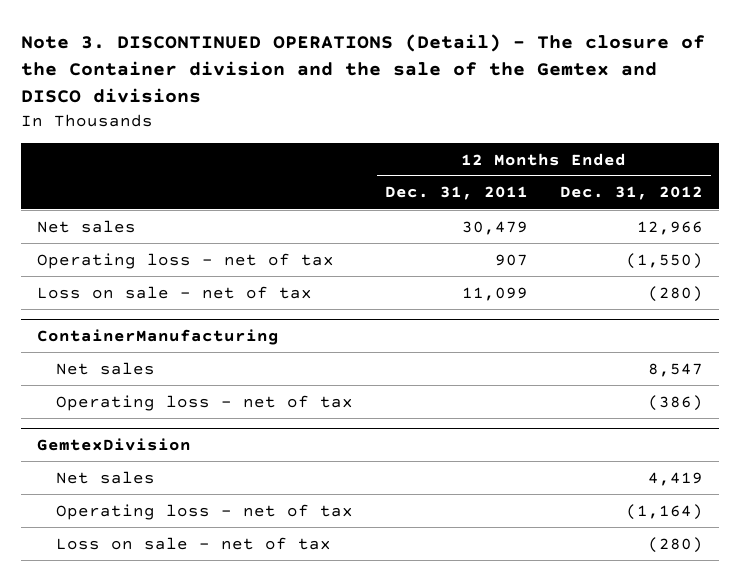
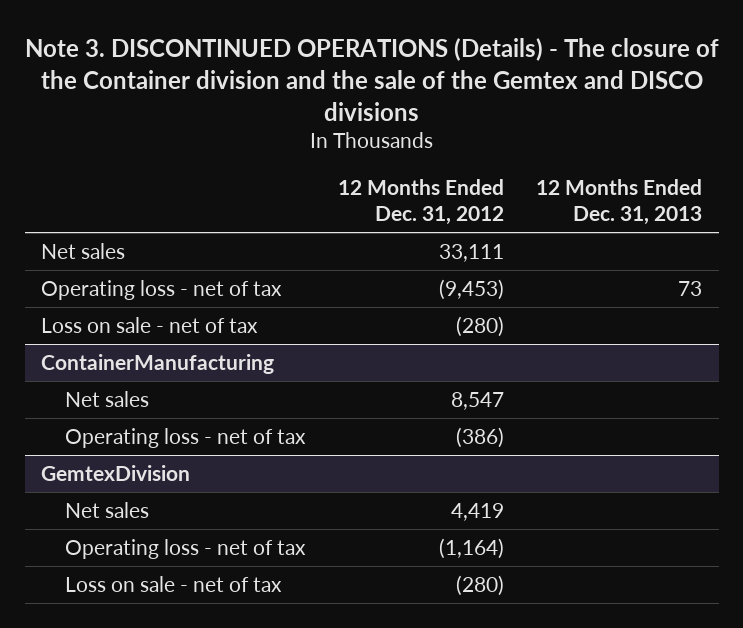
[20,33,705,104] Note 3. DISCONTINUED OPERATIONS (Detail) - The closure of the Container division and the sale of the Gemtex and DISCO divisions -> [24,37,719,121] Note 3. DISCONTINUED OPERATIONS (Details) - The closure of the Container division and the sale of the Gemtex and DISCO divisions
[384,186,528,201] Dec. 31, 2011 -> none
none -> [536,179,703,226] 12 Months Ended Dec. 31, 2013
[636,220,703,235] 12,966 -> [438,243,504,262] 33,111
[625,252,703,269] (1,550) -> [438,278,504,300] (9,453)

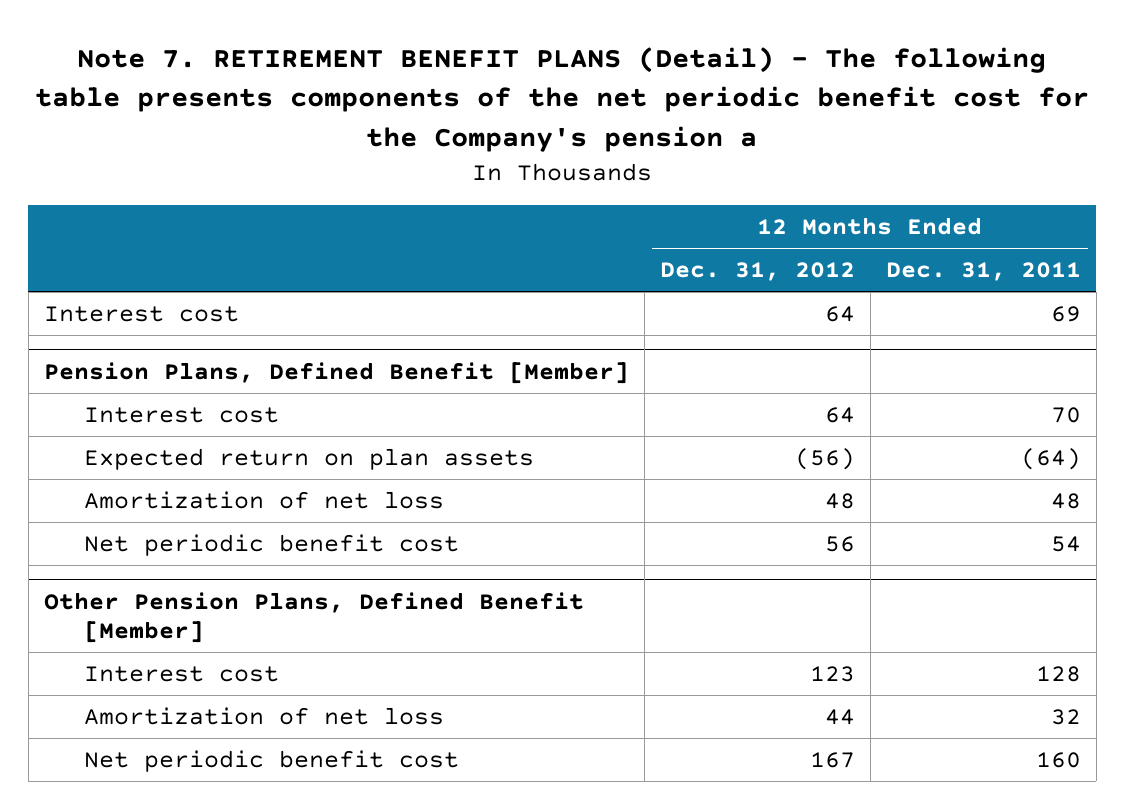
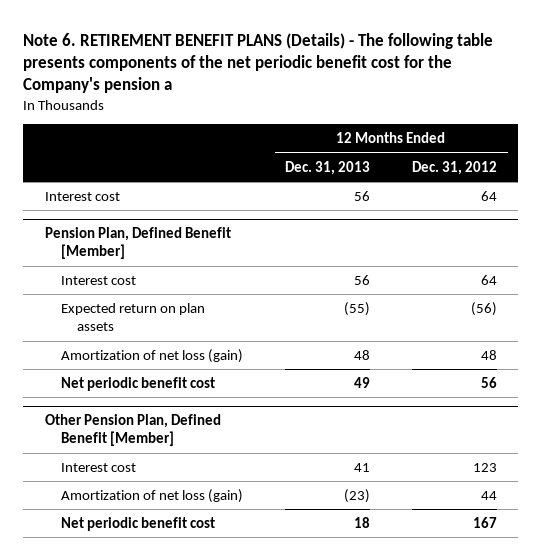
[35,47,1090,152] Note 7. RETIREMENT BENEFIT PLANS (Detail) - The following table presents components of the net periodic benefit cost for the Company's pension a -> [23,32,494,94] Note 6. RETIREMENT BENEFIT PLANS (Details) - The following table presents components of the net periodic benefit cost for the Company's pension a
[885,262,1081,282] Dec. 31, 2011 -> none
none -> [285,160,371,175] Dec. 31, 2013
[43,361,629,384] Pension Plans, Defined Benefit [Member] -> [44,227,231,260] Pension Plan, Defined Benefit [Member]
[83,491,444,510] Amortization of net loss -> [60,348,243,363] Amortization of net loss (gain)
[43,591,584,644] Other Pension Plans, Defined Benefit [Member] -> [44,414,221,447] Other Pension Plan, Defined Benefit [Member]
[83,707,444,726] Amortization of net loss -> [60,488,243,503] Amortization of net loss (gain)

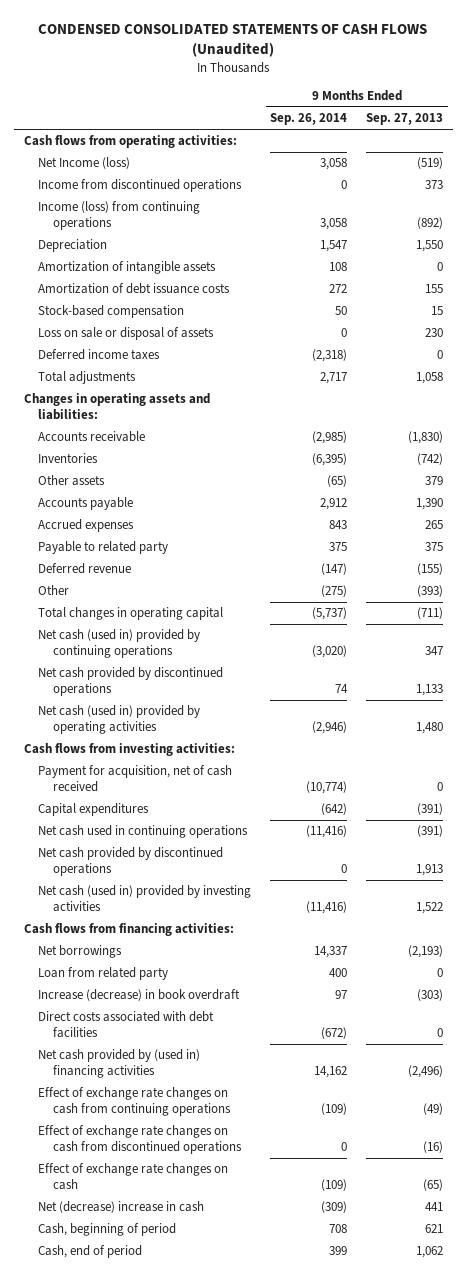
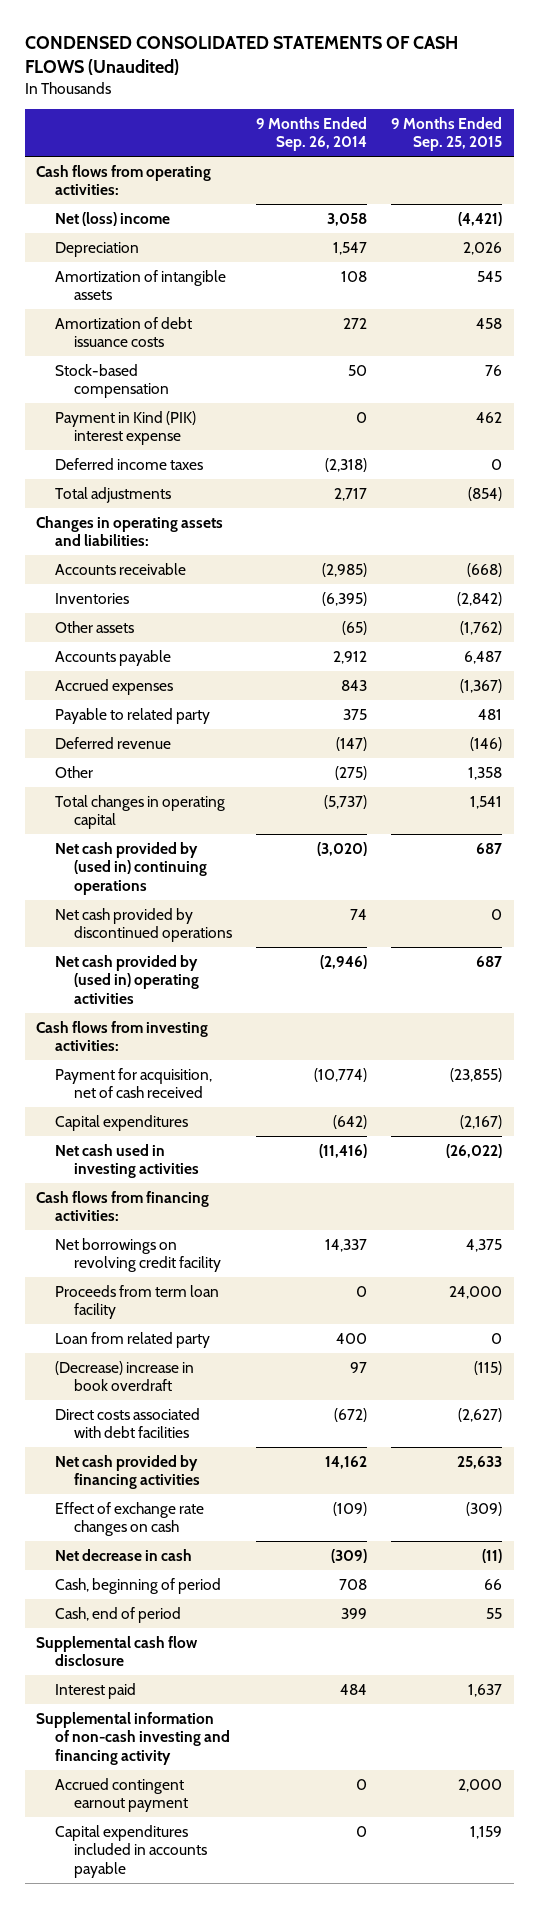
[366,113,444,126] Sep. 27, 2013 -> none
none -> [390,116,502,152] 9 Months Ended Sep. 25, 2015
[38,179,243,193] Income from discontinued operations -> none
[38,201,201,231] Income (loss) from continuing operations -> none
[38,157,131,170] Net Income (loss) -> [55,211,171,226] Net (loss) income
[38,327,215,341] Loss on sale or disposal of assets -> none
none -> [55,410,197,446] Payment in Kind (PIK) interest expense
[38,629,201,659] Net cash (used in) provided by continuing operations -> [55,841,208,895] Net cash provided by (used in) continuing operations
[38,705,201,735] Net cash (used in) provided by operating activities -> [55,954,200,1004] Net cash provided by (used in) operating activities
[38,825,249,839] Net cash used in continuing operations -> none
[38,847,224,877] Net cash provided by discontinued operations -> none
[38,885,252,913] Net cash (used in) provided by investing activities -> [55,1143,200,1179] Net cash used in investing activities
[38,945,123,959] Net borrowings -> [55,1237,222,1273] Net borrowings on revolving credit facility
none -> [55,1284,220,1320] Proceeds from term loan facility
[38,989,241,1002] Increase (decrease) in book overdraft -> [55,1360,195,1392] (Decrease) increase in book overdraft
[38,1087,232,1117] Effect of exchange rate changes on cash from continuing operations -> none
[38,1125,243,1155] Effect of exchange rate changes on cash from discontinued operations -> none
[38,1049,201,1079] Net cash provided by (used in) financing activities -> [55,1454,201,1490] Net cash provided by financing activities
[38,1201,205,1214] Net (decrease) increase in cash -> [55,1548,193,1561] Net decrease in cash
none -> [36,1635,199,1667] Supplemental cash flow disclosure
none -> [55,1682,137,1699] Interest paid
none -> [36,1711,231,1765] Supplemental information of non-cash investing and financing activity
none -> [55,1777,189,1813] Accrued contingent earnout payment
none -> [55,1824,208,1878] Capital expenditures included in accounts payable

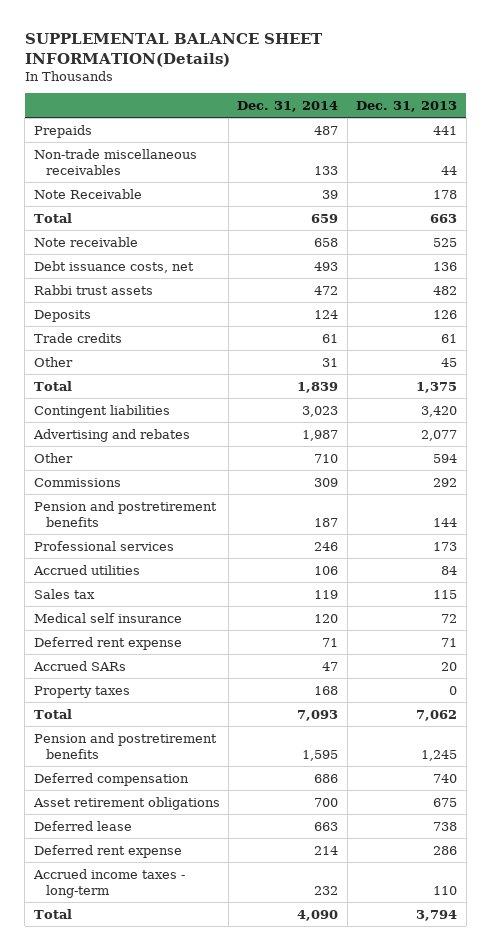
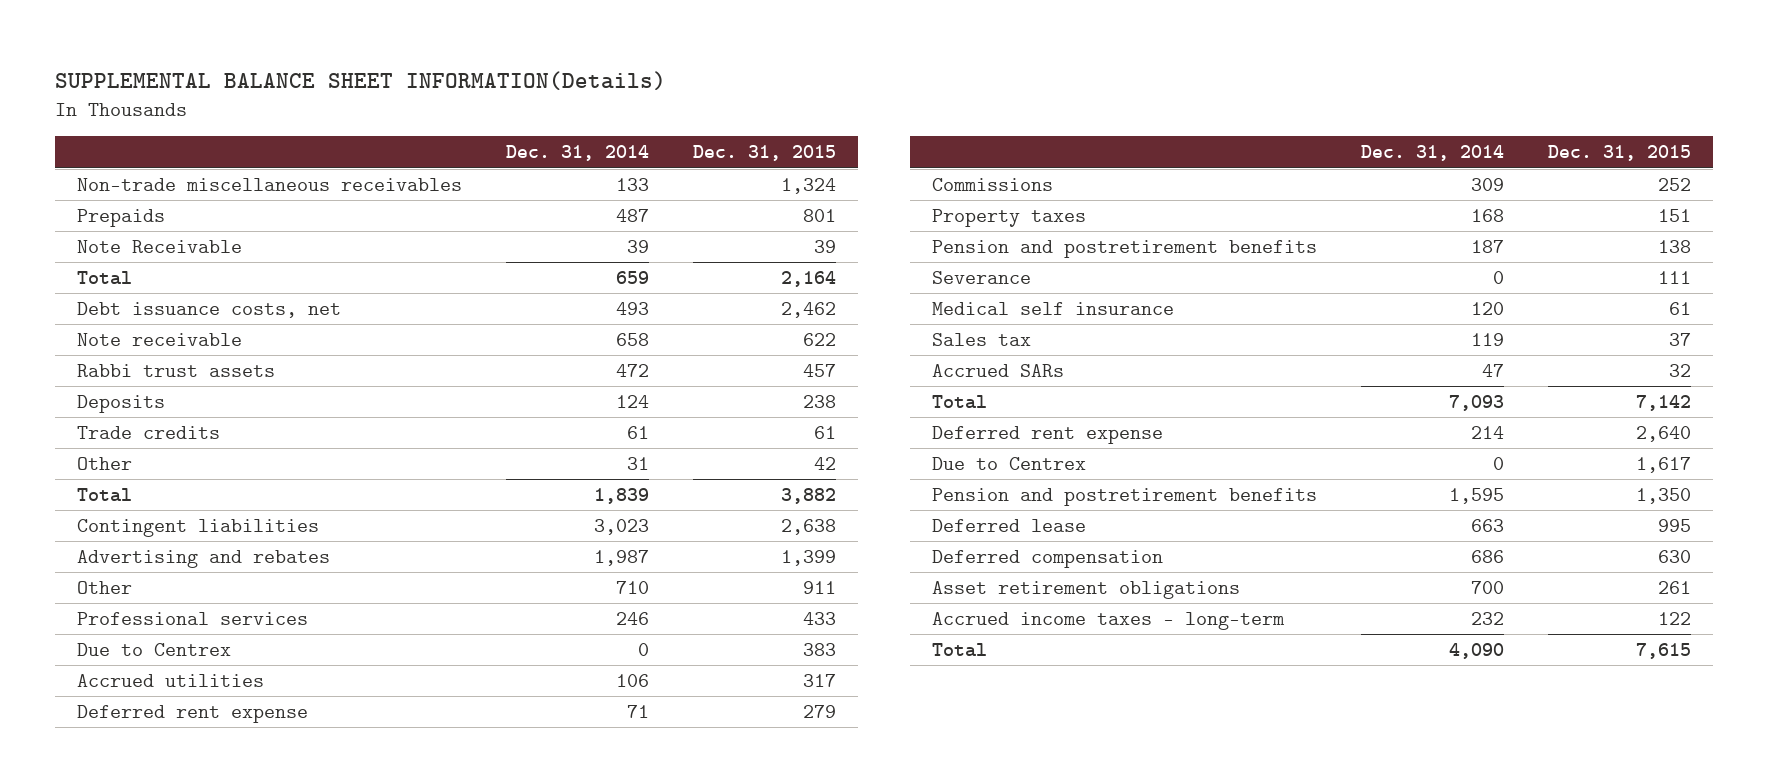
[356,100,458,112] Dec. 31, 2013 -> none
none -> [693,145,837,162] Dec. 31, 2015
[33,124,92,138] Prepaids -> [77,208,166,227] Prepaids
[33,236,138,247] Note receivable -> [77,332,243,346] Note receivable
none -> [77,642,232,656] Due to Centrex
[33,477,121,487] Commissions -> [932,177,1054,191] Commissions
[33,500,217,527] Pension and postretirement benefits -> [932,239,1318,258] Pension and postretirement benefits
none -> [932,270,1032,284] Severance
[33,612,182,623] Medical self insurance -> [932,301,1175,315] Medical self insurance
[33,588,95,599] Sales tax -> [932,332,1032,346] Sales tax
[32,660,126,671] Accrued SARs -> [932,363,1065,377] Accrued SARs
[33,844,182,858] Deferred rent expense -> [932,425,1164,444] Deferred rent expense
none -> [932,456,1087,470] Due to Centrex
[33,820,132,831] Deferred lease -> [932,518,1087,532] Deferred lease

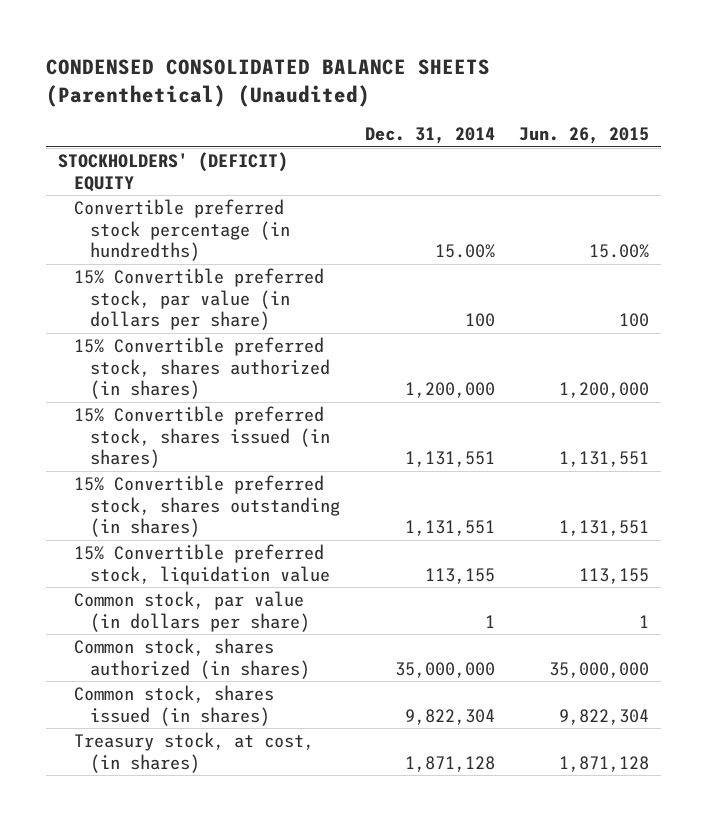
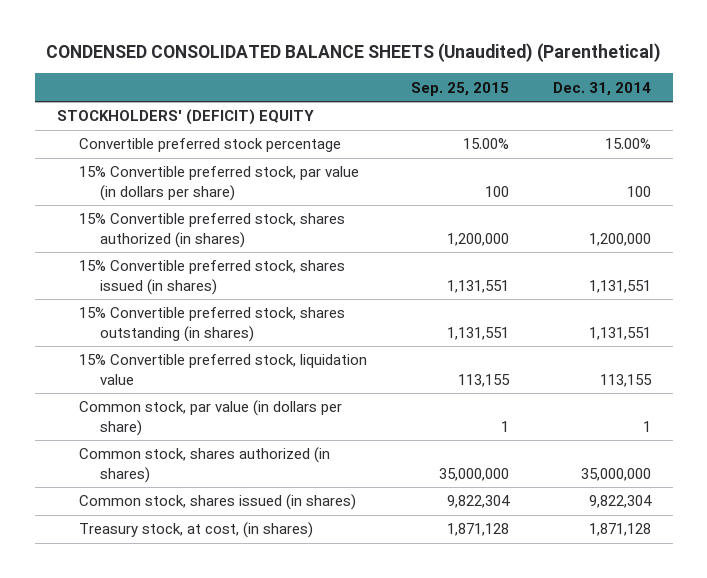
[46,59,491,108] CONDENSED CONSOLIDATED BALANCE SHEETS (Parenthetical) (Unaudited) -> [45,43,661,63] CONDENSED CONSOLIDATED BALANCE SHEETS (Unaudited) (Parenthetical)
[518,126,649,144] Jun. 26, 2015 -> none
none -> [410,81,509,96] Sep. 25, 2015
[74,199,291,261] Convertible preferred stock percentage (in hundredths) -> [78,138,341,153] Convertible preferred stock percentage

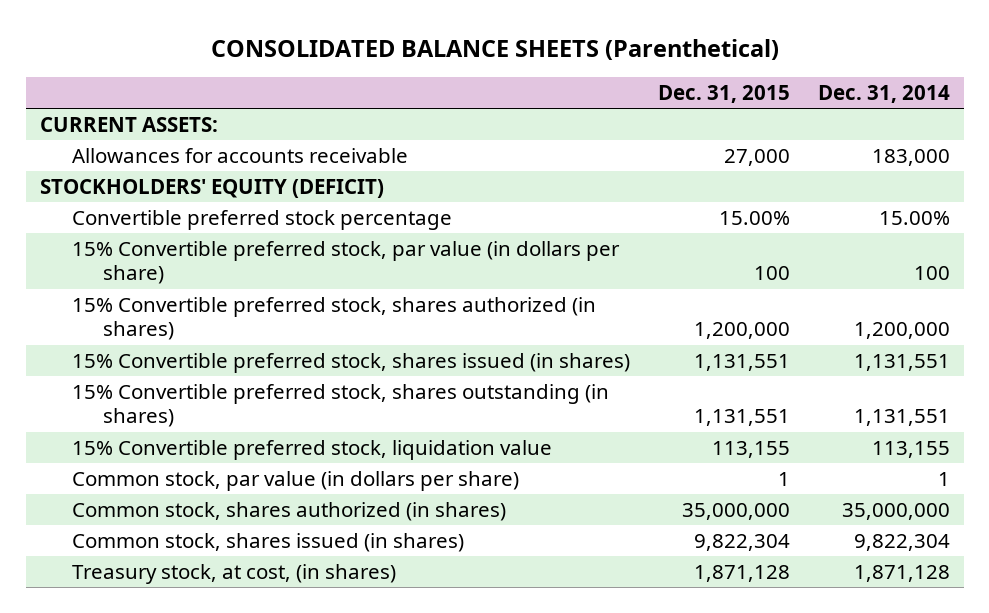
[45,43,661,63] CONDENSED CONSOLIDATED BALANCE SHEETS (Unaudited) (Parenthetical) -> [210,39,779,61] CONSOLIDATED BALANCE SHEETS (Parenthetical)
[410,81,509,96] Sep. 25, 2015 -> none
none -> [657,85,790,104] Dec. 31, 2015
none -> [39,116,218,132] CURRENT ASSETS:
none -> [71,147,408,163] Allowances for accounts receivable
[56,109,314,126] STOCKHOLDERS' (DEFICIT) EQUITY -> [39,178,384,198] STOCKHOLDERS' EQUITY (DEFICIT)

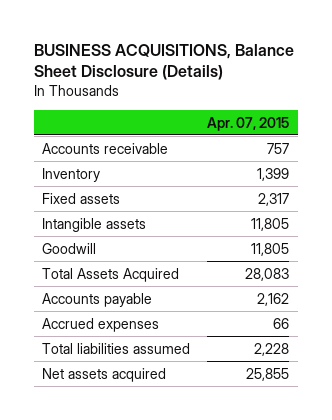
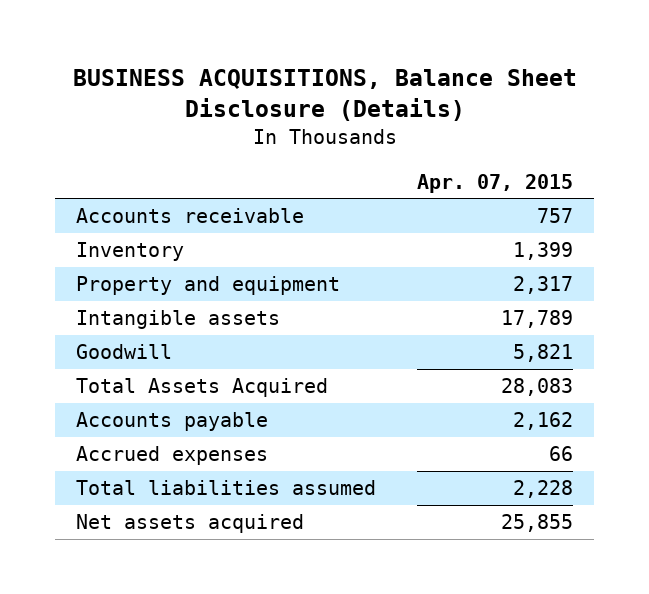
[42,192,121,204] Fixed assets -> [76,276,341,296] Property and equipment
[251,217,290,231] 11,805 -> [501,310,574,329] 17,789
[251,242,290,256] 11,805 -> [513,344,574,363] 5,821

